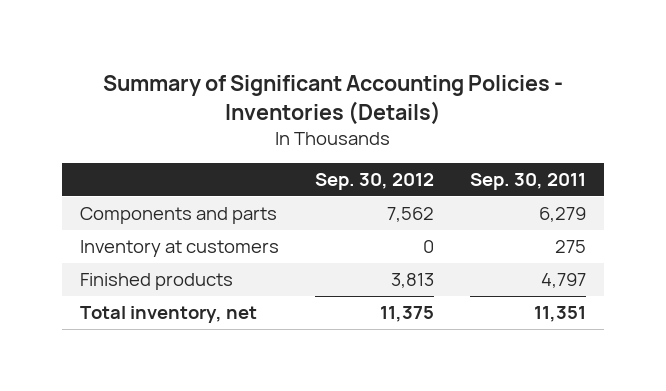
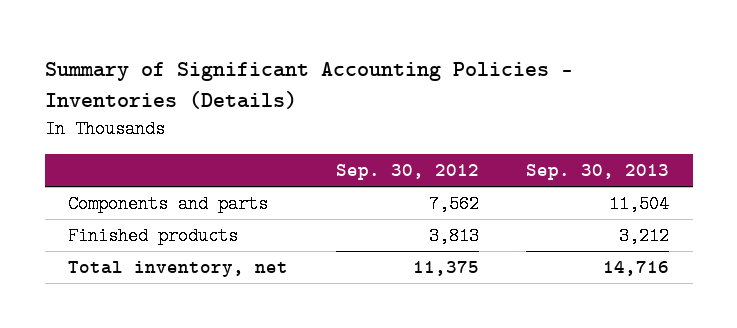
[470,173,587,191] Sep. 30, 2011 -> none
none -> [526,164,670,181] Sep. 30, 2013
[80,240,280,258] Inventory at customers -> none

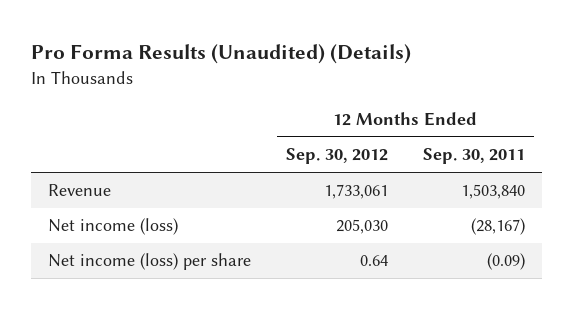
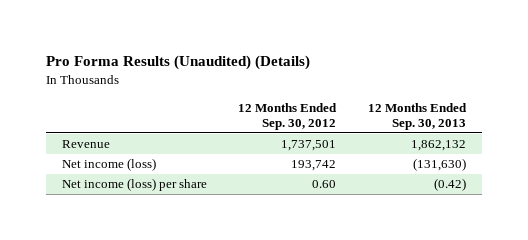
[422,148,525,165] Sep. 30, 2011 -> none
none -> [367,102,467,131] 12 Months Ended Sep. 30, 2013
[324,184,389,200] 1,733,061 -> [281,140,337,152] 1,737,501
[336,219,389,235] 205,030 -> [291,160,337,172] 193,742
[360,255,389,267] 0.64 -> [312,180,337,189] 0.60

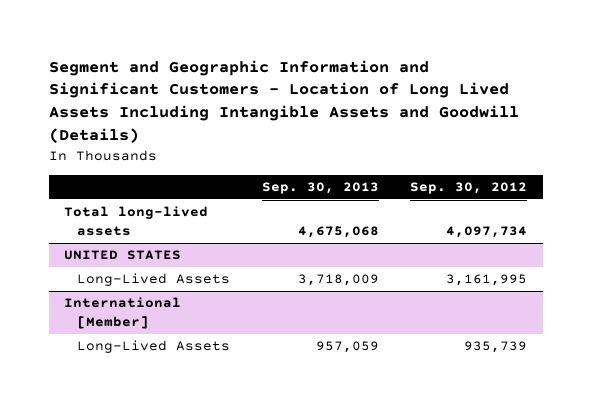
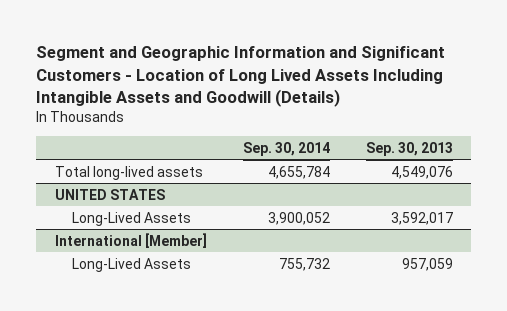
[410,181,528,194] Sep. 30, 2012 -> none
none -> [242,141,330,156] Sep. 30, 2014
[297,225,379,238] 4,675,068 -> [390,165,453,179] 4,549,076
[297,274,379,287] 3,718,009 -> [390,211,453,225] 3,592,017

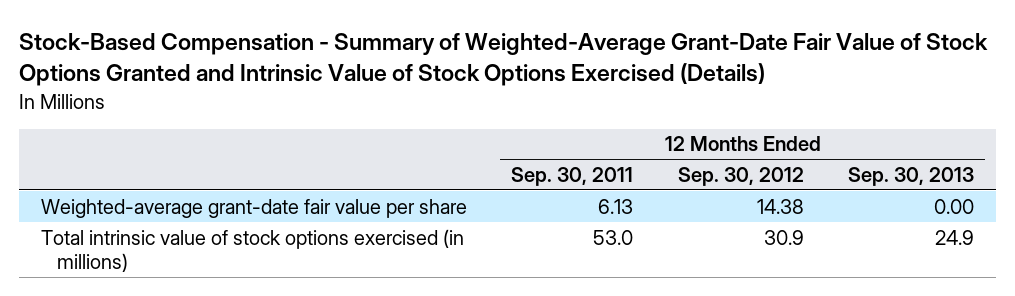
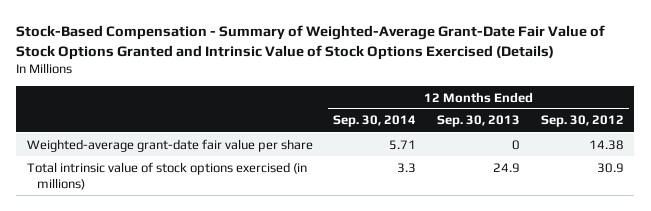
[511,166,634,186] Sep. 30, 2011 -> none
none -> [333,115,417,128] Sep. 30, 2014
[934,198,975,214] 0.00 -> [512,139,521,150] 0

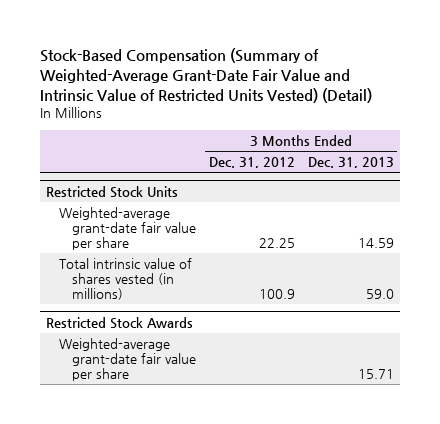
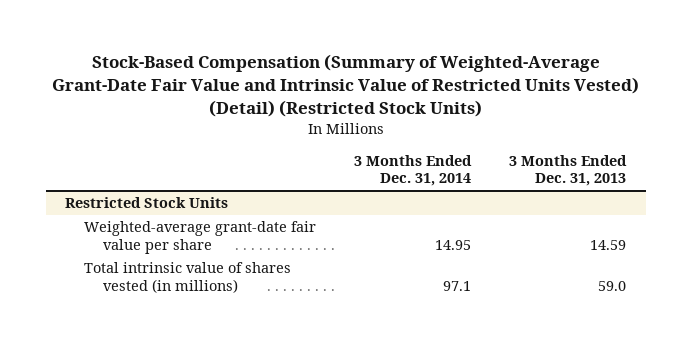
[39,47,372,103] Stock-Based Compensation (Summary of Weighted-Average Grant-Date Fair Value and Intrinsic Value of Restricted Units Vested) (Detail) -> [51,54,639,118] Stock-Based Compensation (Summary of Weighted-Average Grant-Date Fair Value and Intrinsic Value of Restricted Units Vested) (Detail) (Restricted Stock Units)
[208,157,295,169] Dec. 31, 2012 -> none
none -> [354,154,473,187] 3 Months Ended Dec. 31, 2014
[46,316,194,329] Restricted Stock Awards -> none
[58,338,196,382] Weighted-average grant-date fair value per share -> none

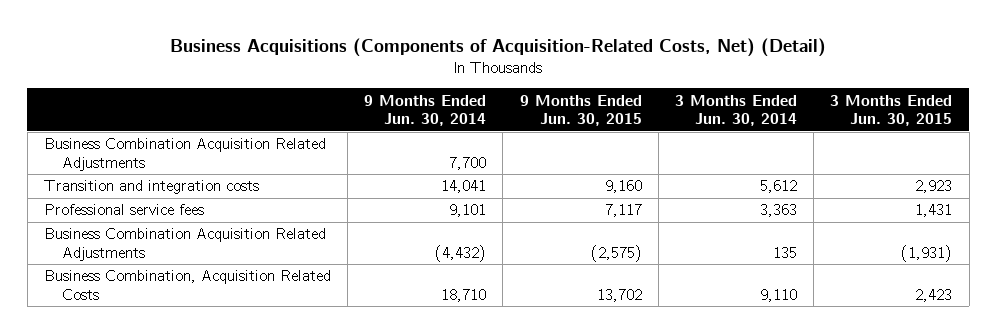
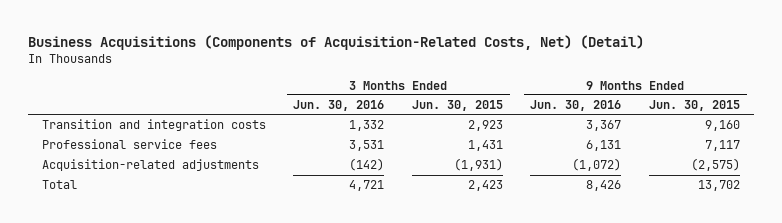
[364,94,487,127] 9 Months Ended Jun. 30, 2014 -> none
[675,94,798,127] 3 Months Ended Jun. 30, 2014 -> none
none -> [293,100,385,112] Jun. 30, 2016
none -> [530,100,622,112] Jun. 30, 2016
[43,138,326,171] Business Combination Acquisition Related Adjustments -> none
[43,228,326,261] Business Combination Acquisition Related Adjustments -> [41,159,259,172] Acquisition-related adjustments
[43,270,331,300] Business Combination, Acquisition Related Costs -> [41,180,77,190] Total

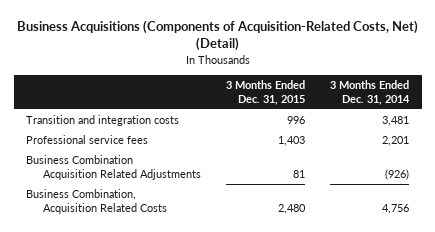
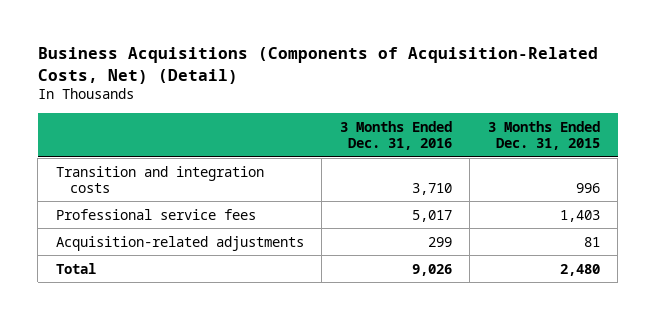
[330,79,411,105] 3 Months Ended Dec. 31, 2014 -> none
none -> [339,120,452,151] 3 Months Ended Dec. 31, 2016
[26,155,202,180] Business Combination Acquisition Related Adjustments -> [55,235,304,251] Acquisition-related adjustments
[26,189,168,214] Business Combination, Acquisition Related Costs -> [55,262,96,274] Total

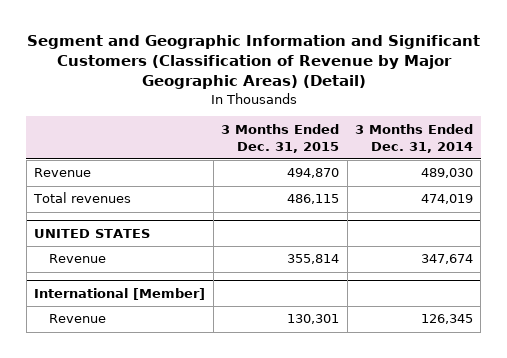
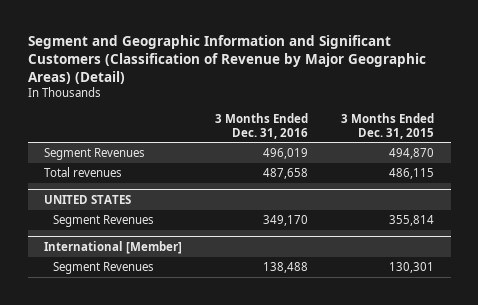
[355,123,474,153] 3 Months Ended Dec. 31, 2014 -> none
none -> [215,113,309,139] 3 Months Ended Dec. 31, 2016
[34,168,92,178] Revenue -> [44,148,146,161] Segment Revenues
[48,254,106,264] Revenue -> [52,215,154,228] Segment Revenues
[48,314,106,324] Revenue -> [52,262,154,275] Segment Revenues

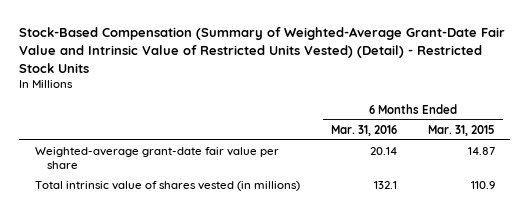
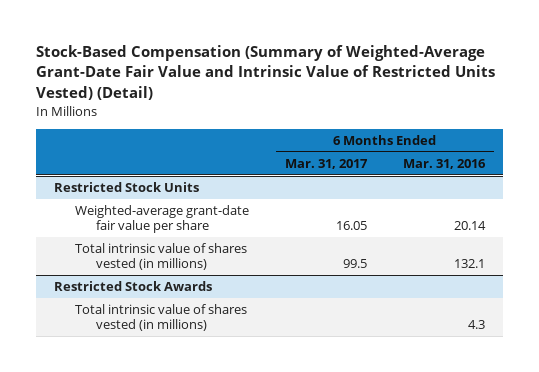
[19,26,506,73] Stock-Based Compensation (Summary of Weighted-Average Grant-Date Fair Value and Intrinsic Value of Restricted Units Vested) (Detail) - Restricted Stock Units -> [36,44,496,101] Stock-Based Compensation (Summary of Weighted-Average Grant-Date Fair Value and Intrinsic Value of Restricted Units Vested) (Detail)
[427,124,495,136] Mar. 31, 2015 -> none
none -> [284,159,368,170] Mar. 31, 2017
none -> [54,182,200,193] Restricted Stock Units
none -> [54,281,213,292] Restricted Stock Awards
none -> [74,304,247,332] Total intrinsic value of shares vested (in millions)

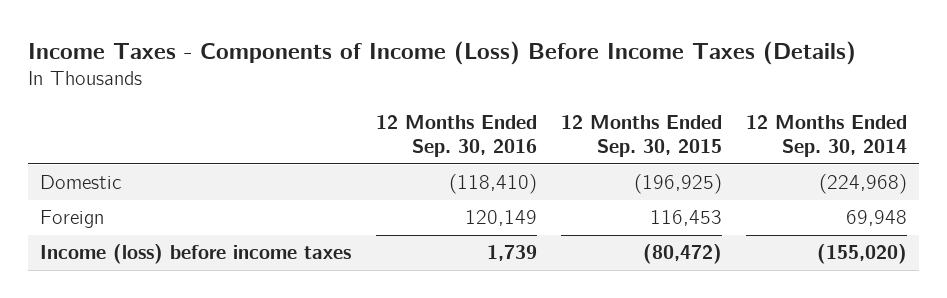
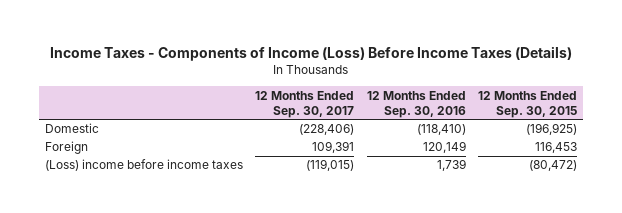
[745,115,907,157] 12 Months Ended Sep. 30, 2014 -> none
none -> [255,90,355,118] 12 Months Ended Sep. 30, 2017
[40,244,352,265] Income (loss) before income taxes -> [45,159,244,172] (Loss) income before income taxes

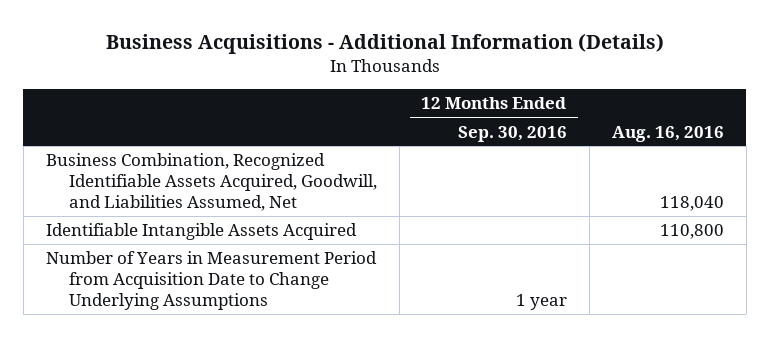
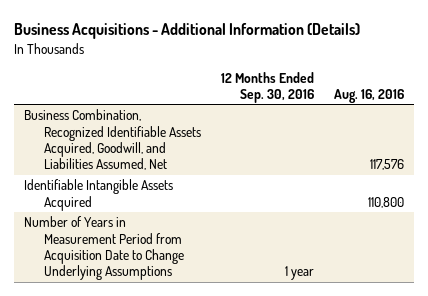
[659,196,724,212] 118,040 -> [369,159,404,171] 117,576

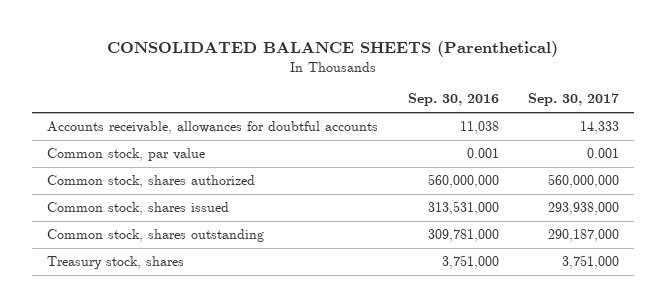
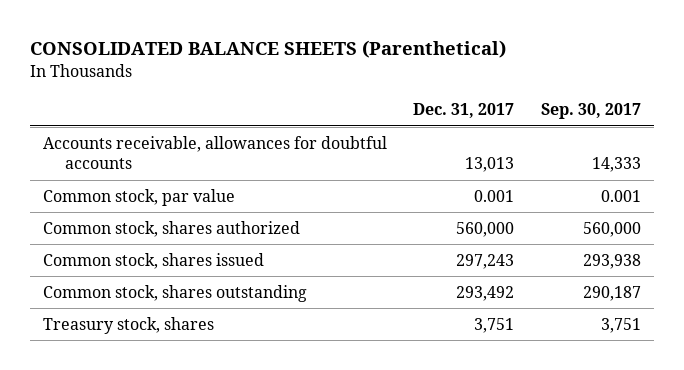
[407,93,499,107] Sep. 30, 2016 -> none
none -> [413,103,515,119] Dec. 31, 2017
[548,174,620,189] 560,000,000 -> [582,221,641,237] 560,000
[548,202,620,216] 293,938,000 -> [582,253,641,269] 293,938
[548,229,620,243] 290,187,000 -> [582,285,641,301] 290,187
[562,255,620,270] 3,751,000 -> [600,317,641,333] 3,751

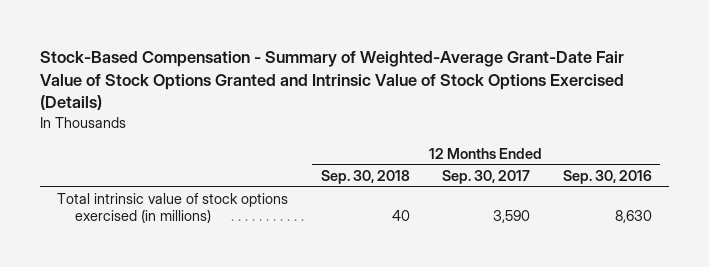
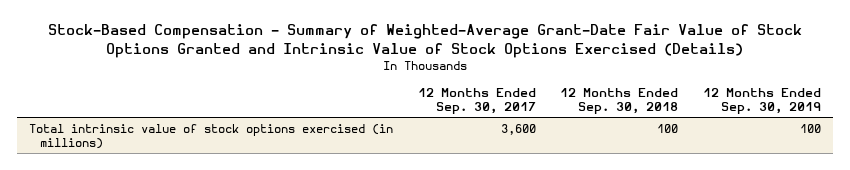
[563,169,653,184] Sep. 30, 2016 -> none
none -> [702,87,821,115] 12 Months Ended Sep. 30, 2019
[391,210,410,222] 40 -> [657,124,679,134] 100
[493,210,531,224] 3,590 -> [500,124,536,136] 3,600

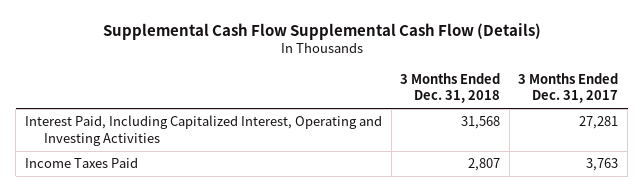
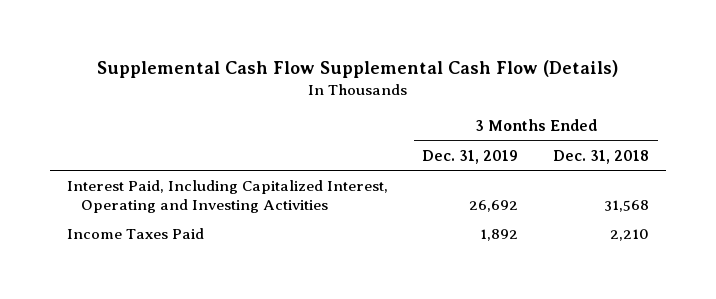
[518,72,619,104] 3 Months Ended Dec. 31, 2017 -> none
none -> [422,149,519,164] Dec. 31, 2019
[468,158,501,172] 2,807 -> [609,229,649,242] 2,210

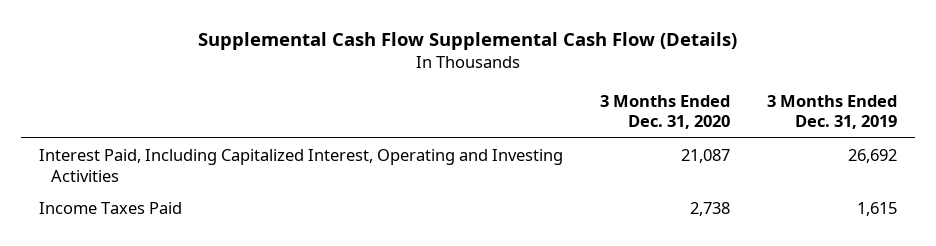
[552,149,649,164] Dec. 31, 2018 -> none
none -> [600,94,731,130] 3 Months Ended Dec. 31, 2020
[480,229,519,242] 1,892 -> [857,202,898,217] 1,615

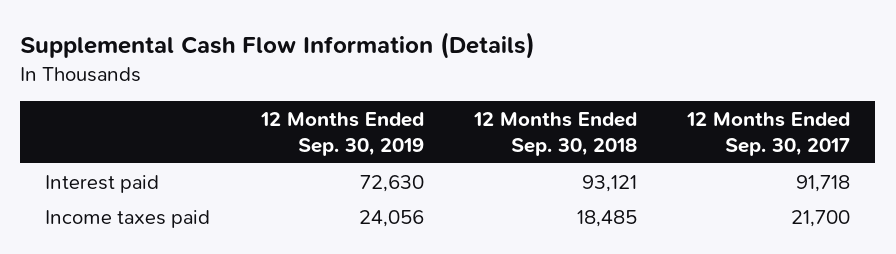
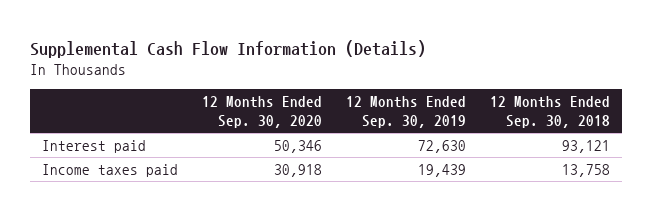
[686,112,851,157] 12 Months Ended Sep. 30, 2017 -> none
none -> [202,95,323,128] 12 Months Ended Sep. 30, 2020
[358,209,424,227] 24,056 -> [418,164,467,178] 19,439
[576,209,637,227] 18,485 -> [562,164,611,178] 13,758

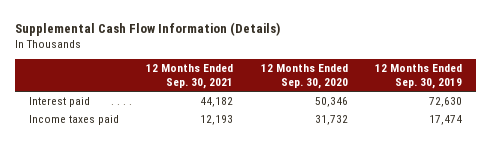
[490,95,611,128] 12 Months Ended Sep. 30, 2018 -> none
none -> [146,64,234,90] 12 Months Ended Sep. 30, 2021
[274,164,323,178] 30,918 -> [314,115,348,126] 31,732
[418,164,467,178] 19,439 -> [429,115,463,126] 17,474

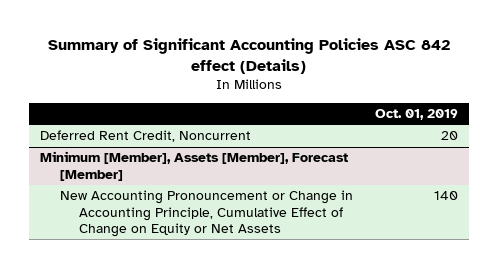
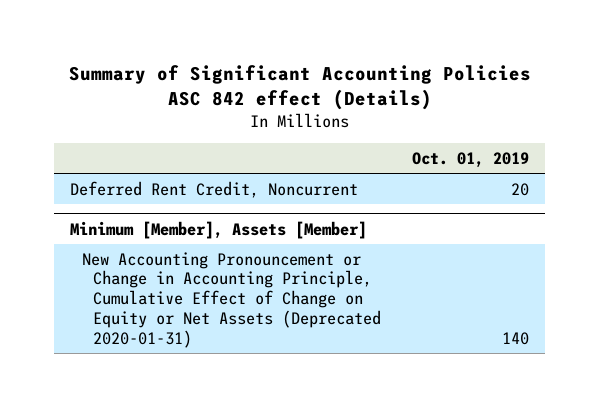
[39,151,348,181] Minimum [Member], Assets [Member], Forecast [Member] -> [69,220,367,239] Minimum [Member], Assets [Member]
[59,190,353,238] New Accounting Pronouncement or Change in Accounting Principle, Cumulative Effect of Change on Equity or Net Assets -> [81,251,382,348] New Accounting Pronouncement or Change in Accounting Principle, Cumulative Effect of Change on Equity or Net Assets (Deprecated 2020-01-31)

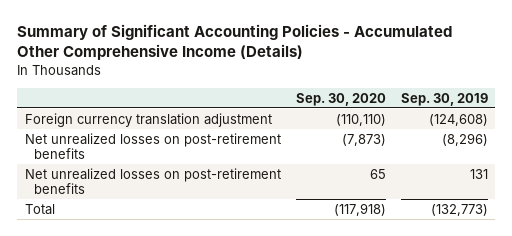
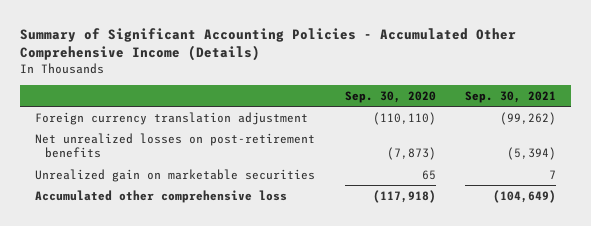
[400,92,488,106] Sep. 30, 2019 -> none
none -> [465,90,557,103] Sep. 30, 2021
[24,167,281,195] Net unrealized losses on post-retirement benefits -> [35,168,316,182] Unrealized gain on marketable securities
[24,203,55,215] Total -> [35,189,288,203] Accumulated other comprehensive loss

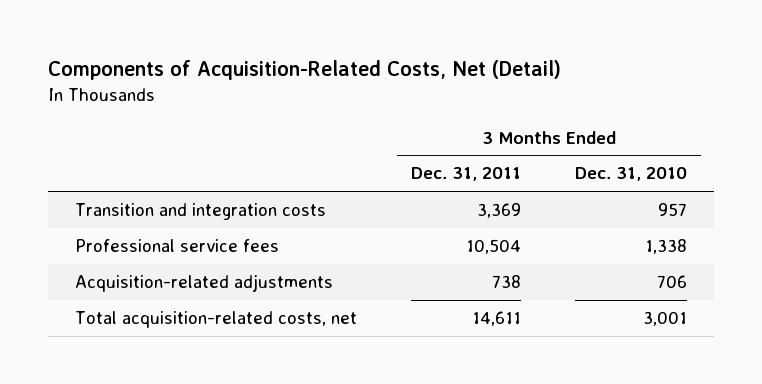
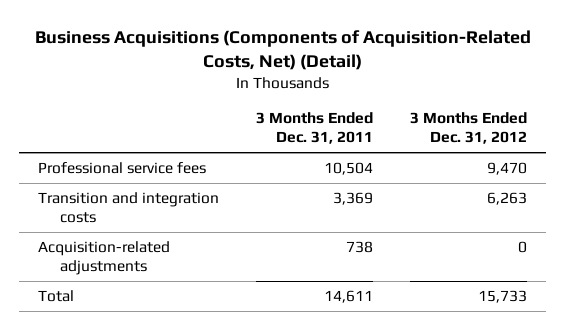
[47,60,561,81] Components of Acquisition-Related Costs, Net (Detail) -> [34,29,531,70] Business Acquisitions (Components of Acquisition-Related Costs, Net) (Detail)
[575,167,688,182] Dec. 31, 2010 -> none
none -> [410,112,528,145] 3 Months Ended Dec. 31, 2012
[74,203,326,221] Transition and integration costs -> [37,191,219,224] Transition and integration costs
[74,311,357,329] Total acquisition-related costs, net -> [37,289,74,302] Total

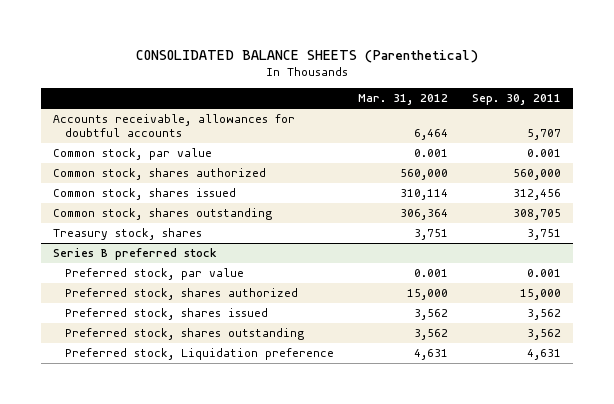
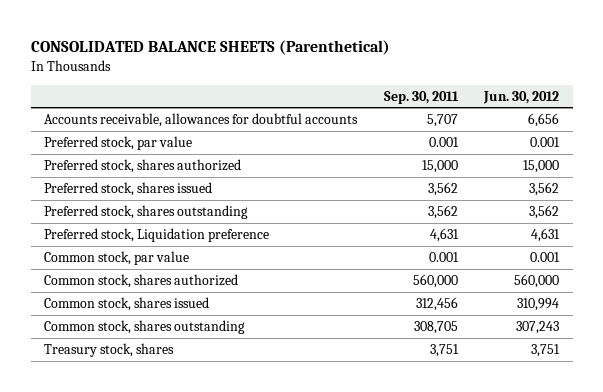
[358,94,449,106] Mar. 31, 2012 -> none
none -> [483,90,560,104] Jun. 30, 2012
[53,248,218,261] Series B preferred stock -> none
[53,148,213,161] Common stock, par value -> [44,251,190,266] Common stock, par value
[53,168,267,181] Common stock, shares authorized -> [44,274,239,289] Common stock, shares authorized
[53,188,237,201] Common stock, shares issued -> [44,297,210,312] Common stock, shares issued
[53,208,273,221] Common stock, shares outstanding -> [44,320,246,335] Common stock, shares outstanding
[53,228,203,241] Treasury stock, shares -> [44,343,175,358] Treasury stock, shares

